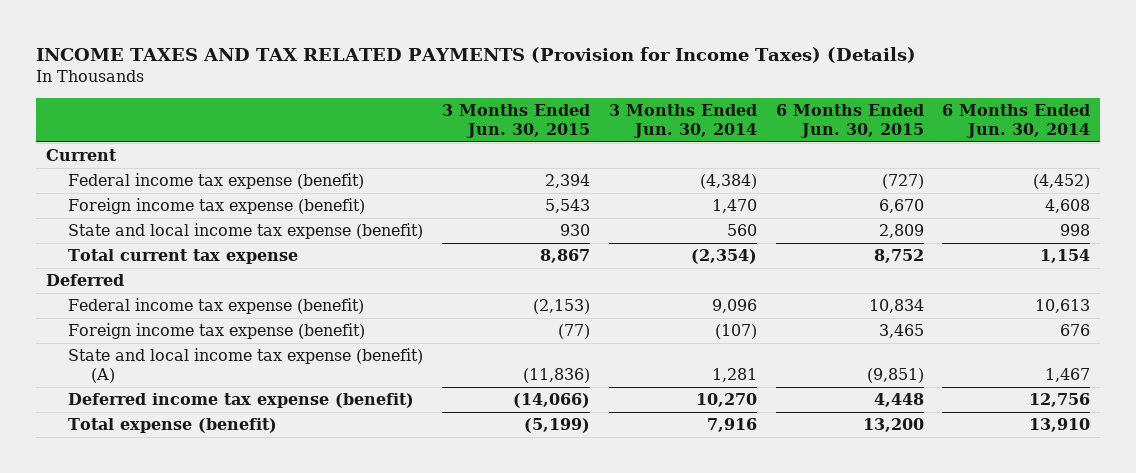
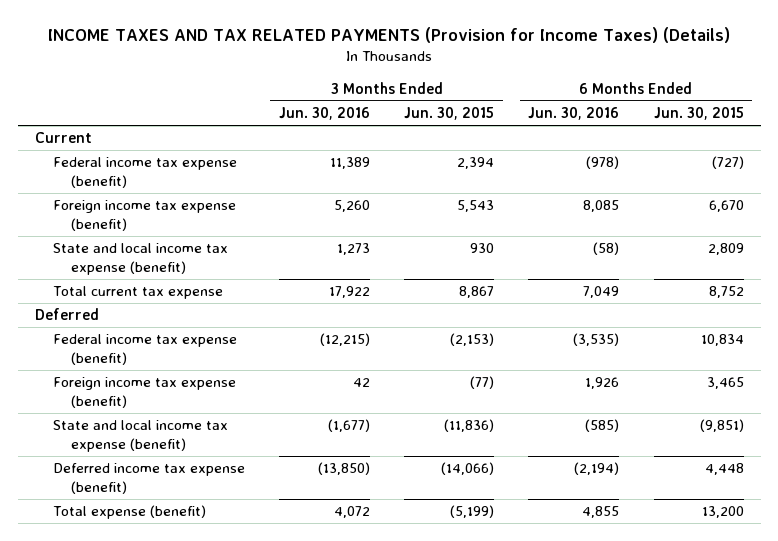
[608,104,757,138] 3 Months Ended Jun. 30, 2014 -> none
[942,104,1091,138] 6 Months Ended Jun. 30, 2014 -> none
none -> [278,107,370,121] Jun. 30, 2016
none -> [528,107,620,121] Jun. 30, 2016
[68,348,424,383] State and local income tax expense (benefit) (A) -> [52,420,228,452] State and local income tax expense (benefit)

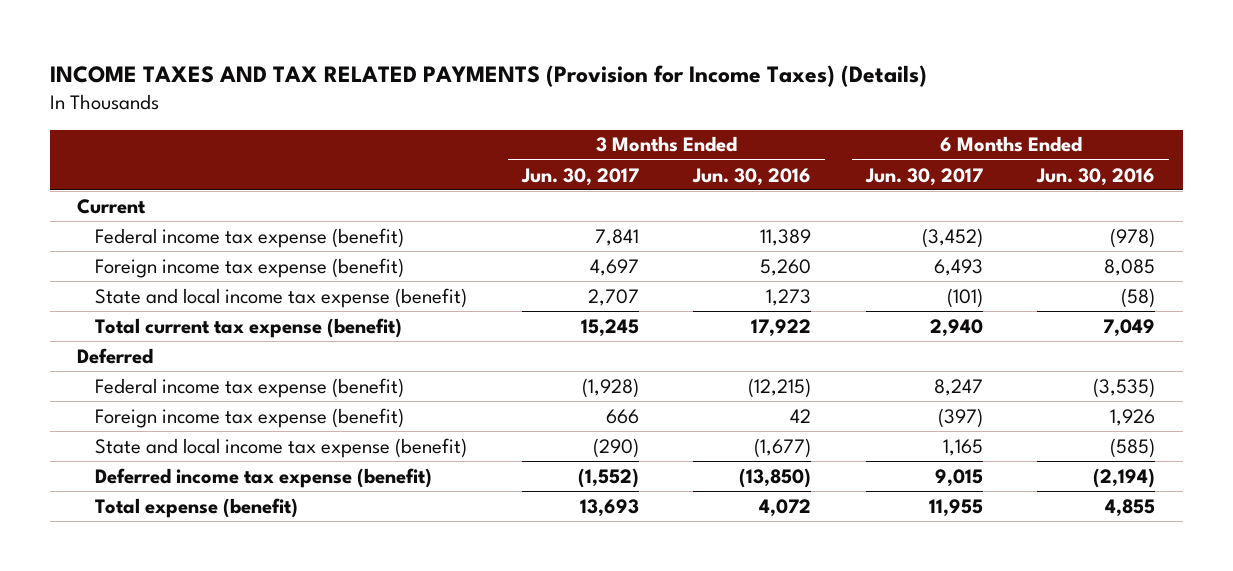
[404,107,495,121] Jun. 30, 2015 -> none
[653,107,744,121] Jun. 30, 2015 -> none
none -> [520,167,639,186] Jun. 30, 2017
none -> [864,167,983,186] Jun. 30, 2017
[52,286,223,300] Total current tax expense -> [95,317,403,338] Total current tax expense (benefit)

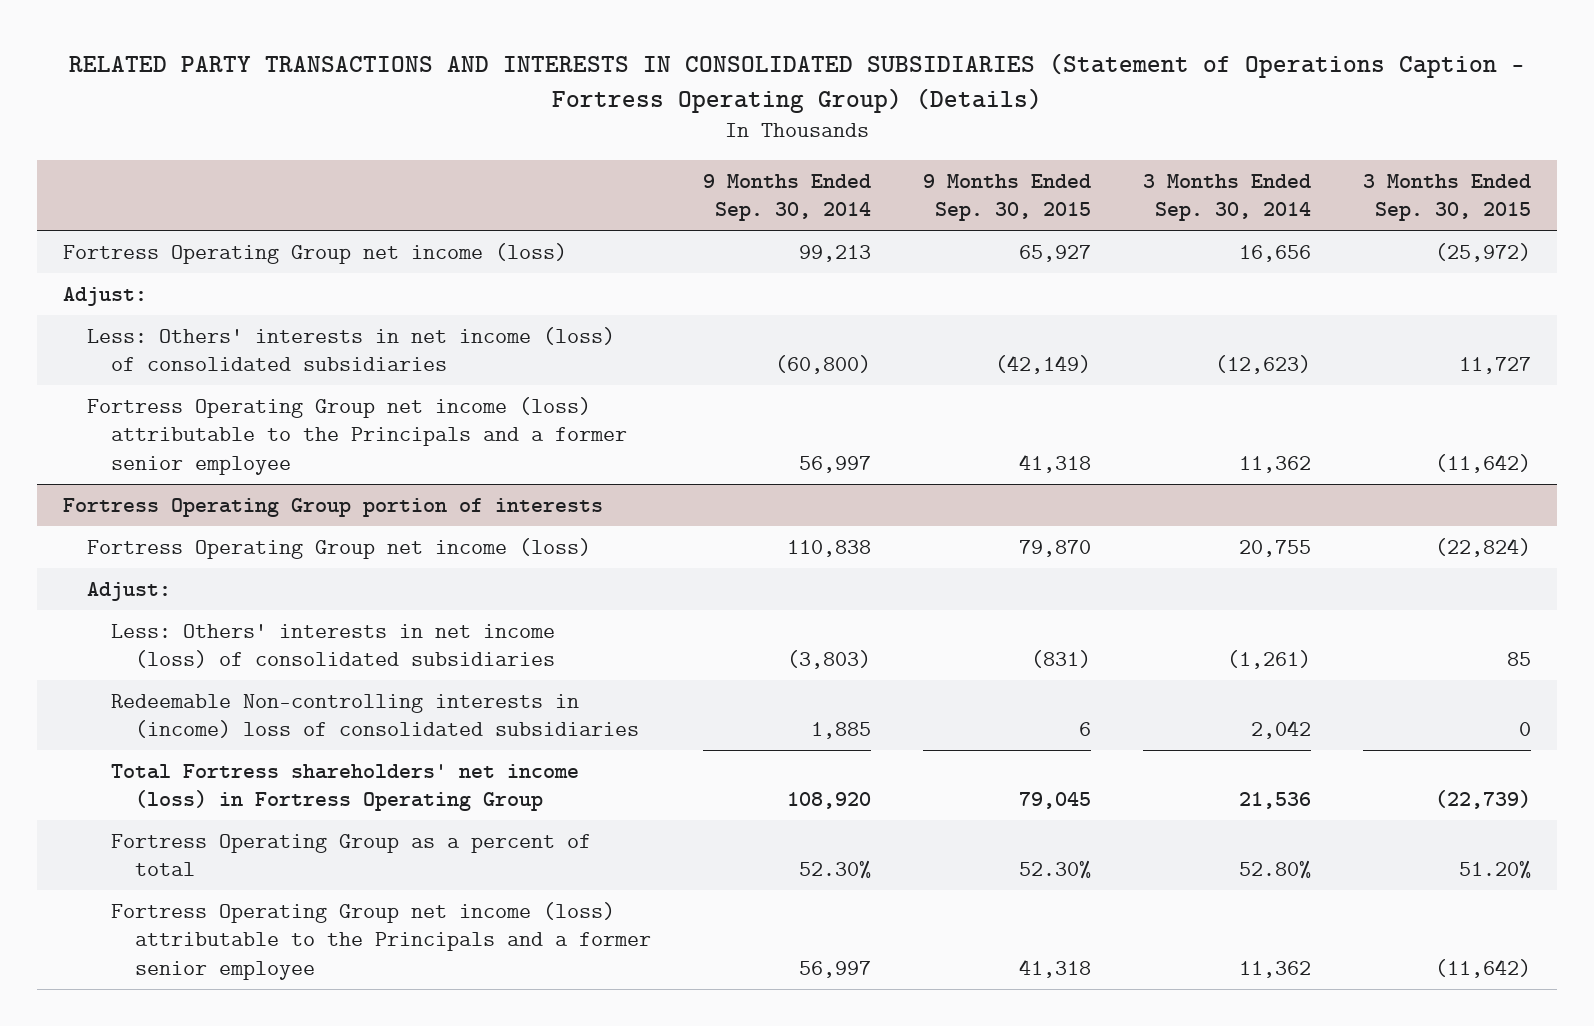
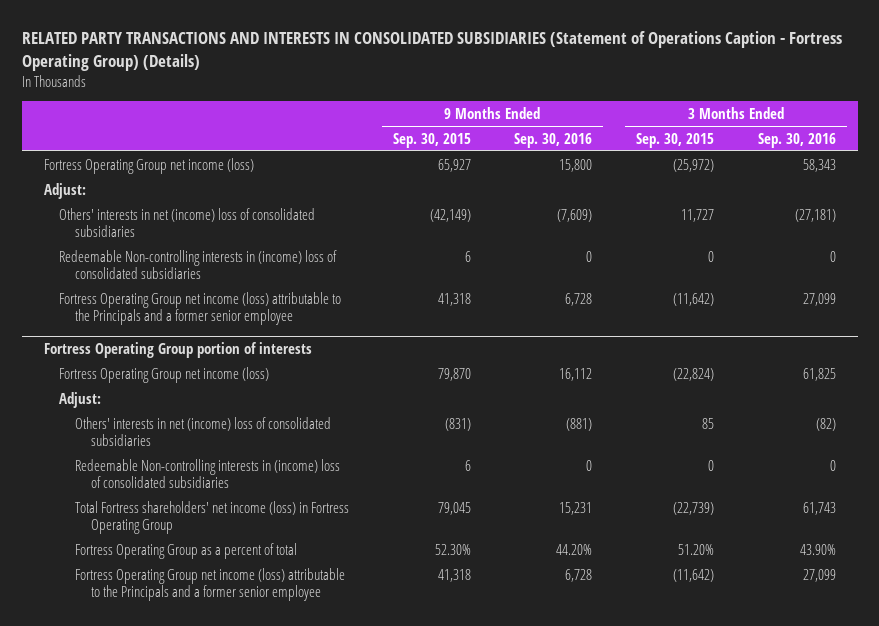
[702,173,871,222] 9 Months Ended Sep. 30, 2014 -> none
[1143,173,1312,222] 3 Months Ended Sep. 30, 2014 -> none
none -> [514,132,593,148] Sep. 30, 2016
none -> [757,132,836,148] Sep. 30, 2016
[86,326,615,372] Less: Others' interests in net income (loss) of consolidated subsidiaries -> [59,207,316,237] Others' interests in net (income) loss of consolidated subsidiaries
none -> [59,249,338,279] Redeemable Non-controlling interests in (income) loss of consolidated subsidiaries
[110,623,555,669] Less: Others' interests in net income (loss) of consolidated subsidiaries -> [74,416,331,446] Others' interests in net (income) loss of consolidated subsidiaries

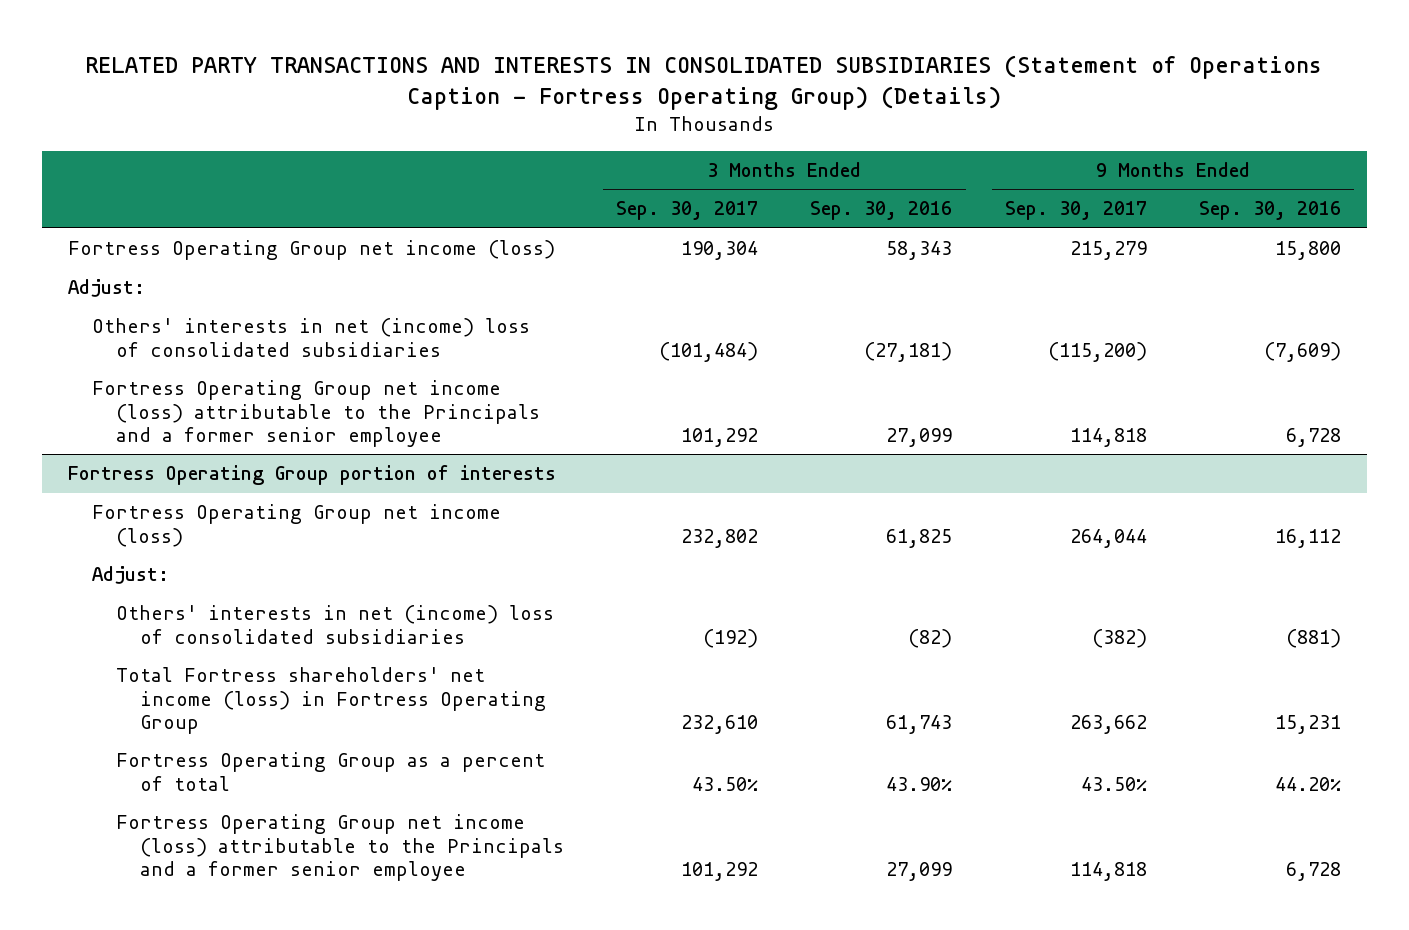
[392,132,471,148] Sep. 30, 2015 -> none
[636,132,715,148] Sep. 30, 2015 -> none
none -> [616,201,759,221] Sep. 30, 2017
none -> [1004,201,1147,221] Sep. 30, 2017
[59,249,338,279] Redeemable Non-controlling interests in (income) loss of consolidated subsidiaries -> none
[74,458,340,488] Redeemable Non-controlling interests in (income) loss of consolidated subsidiaries -> none

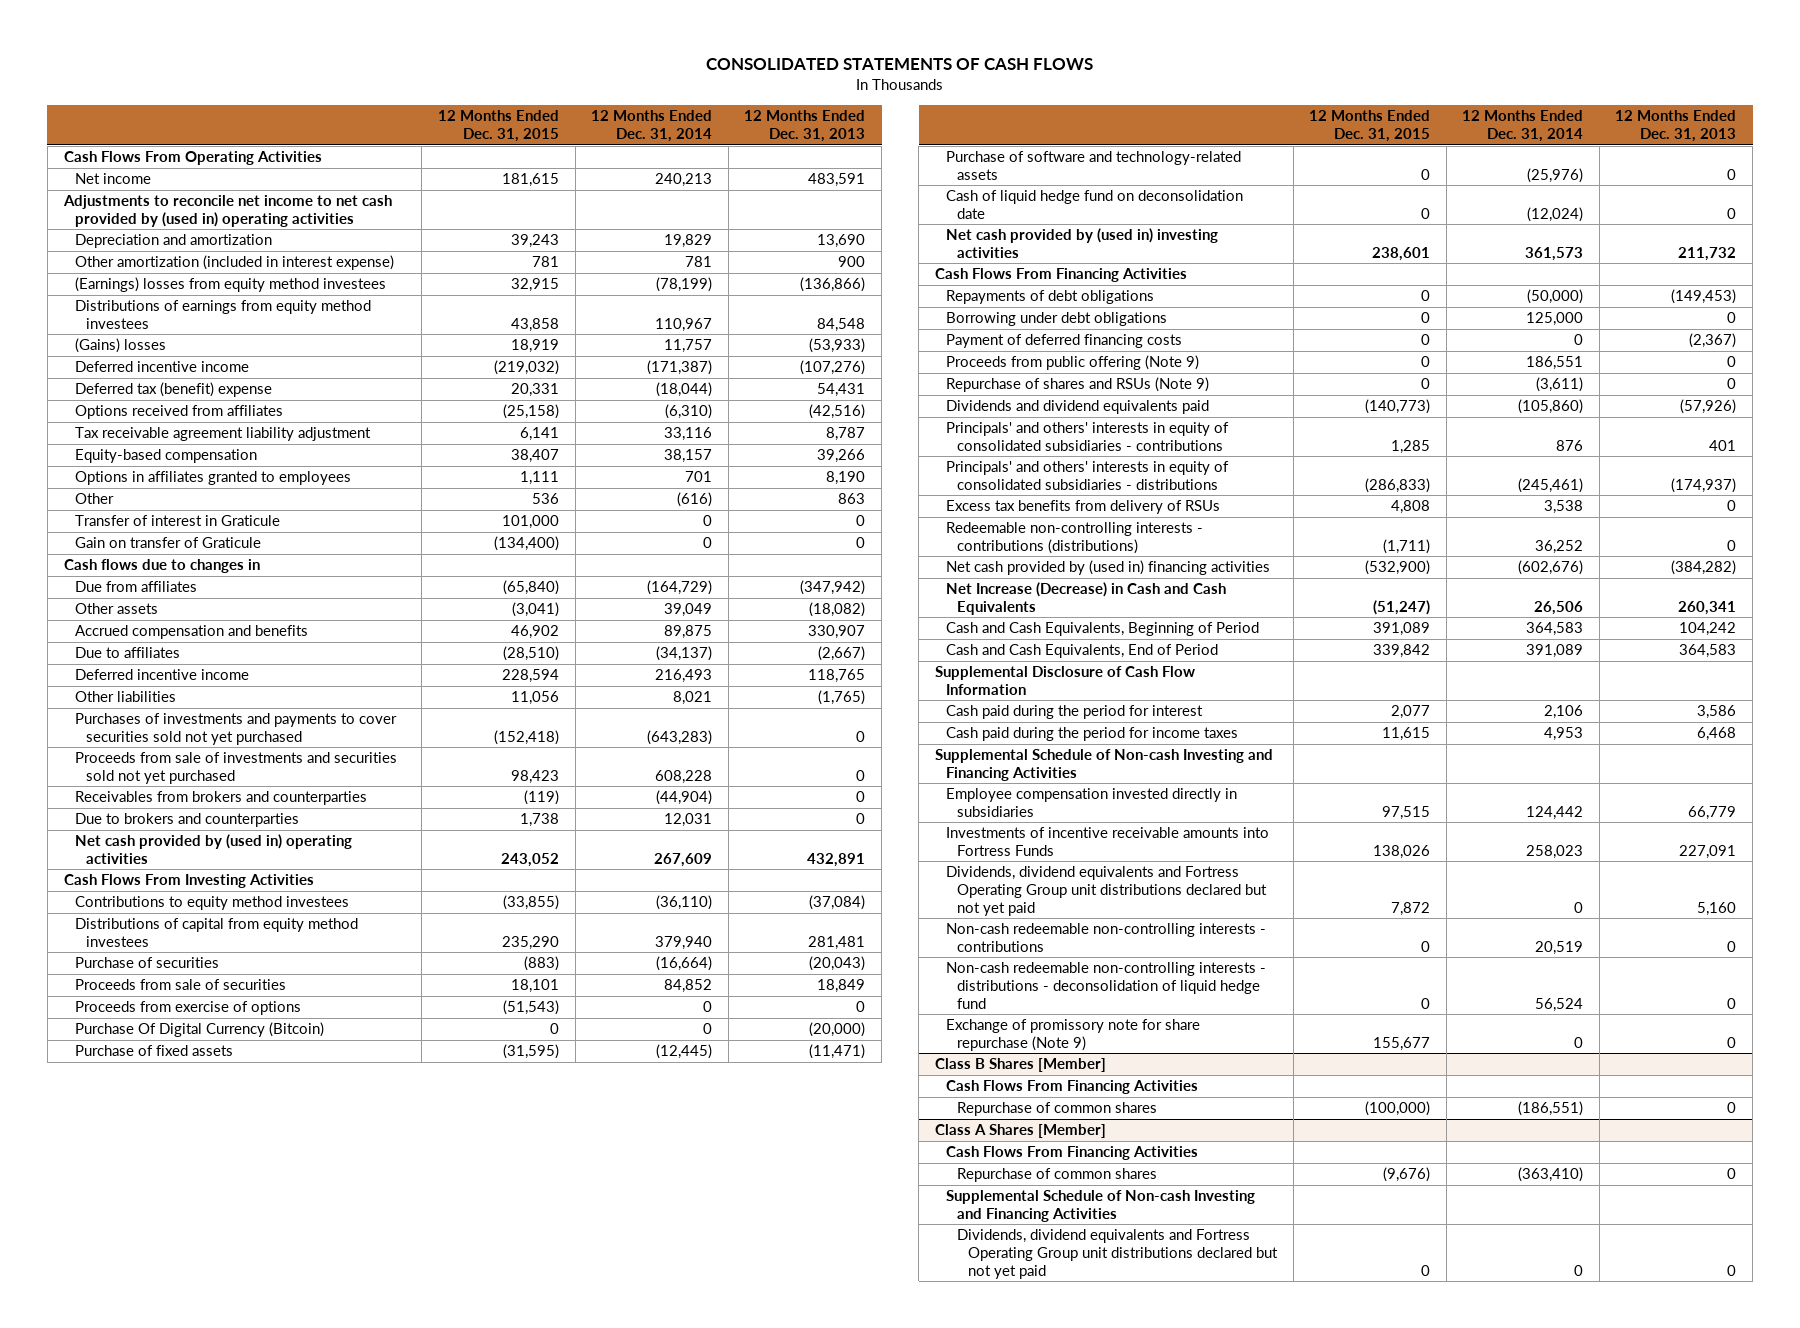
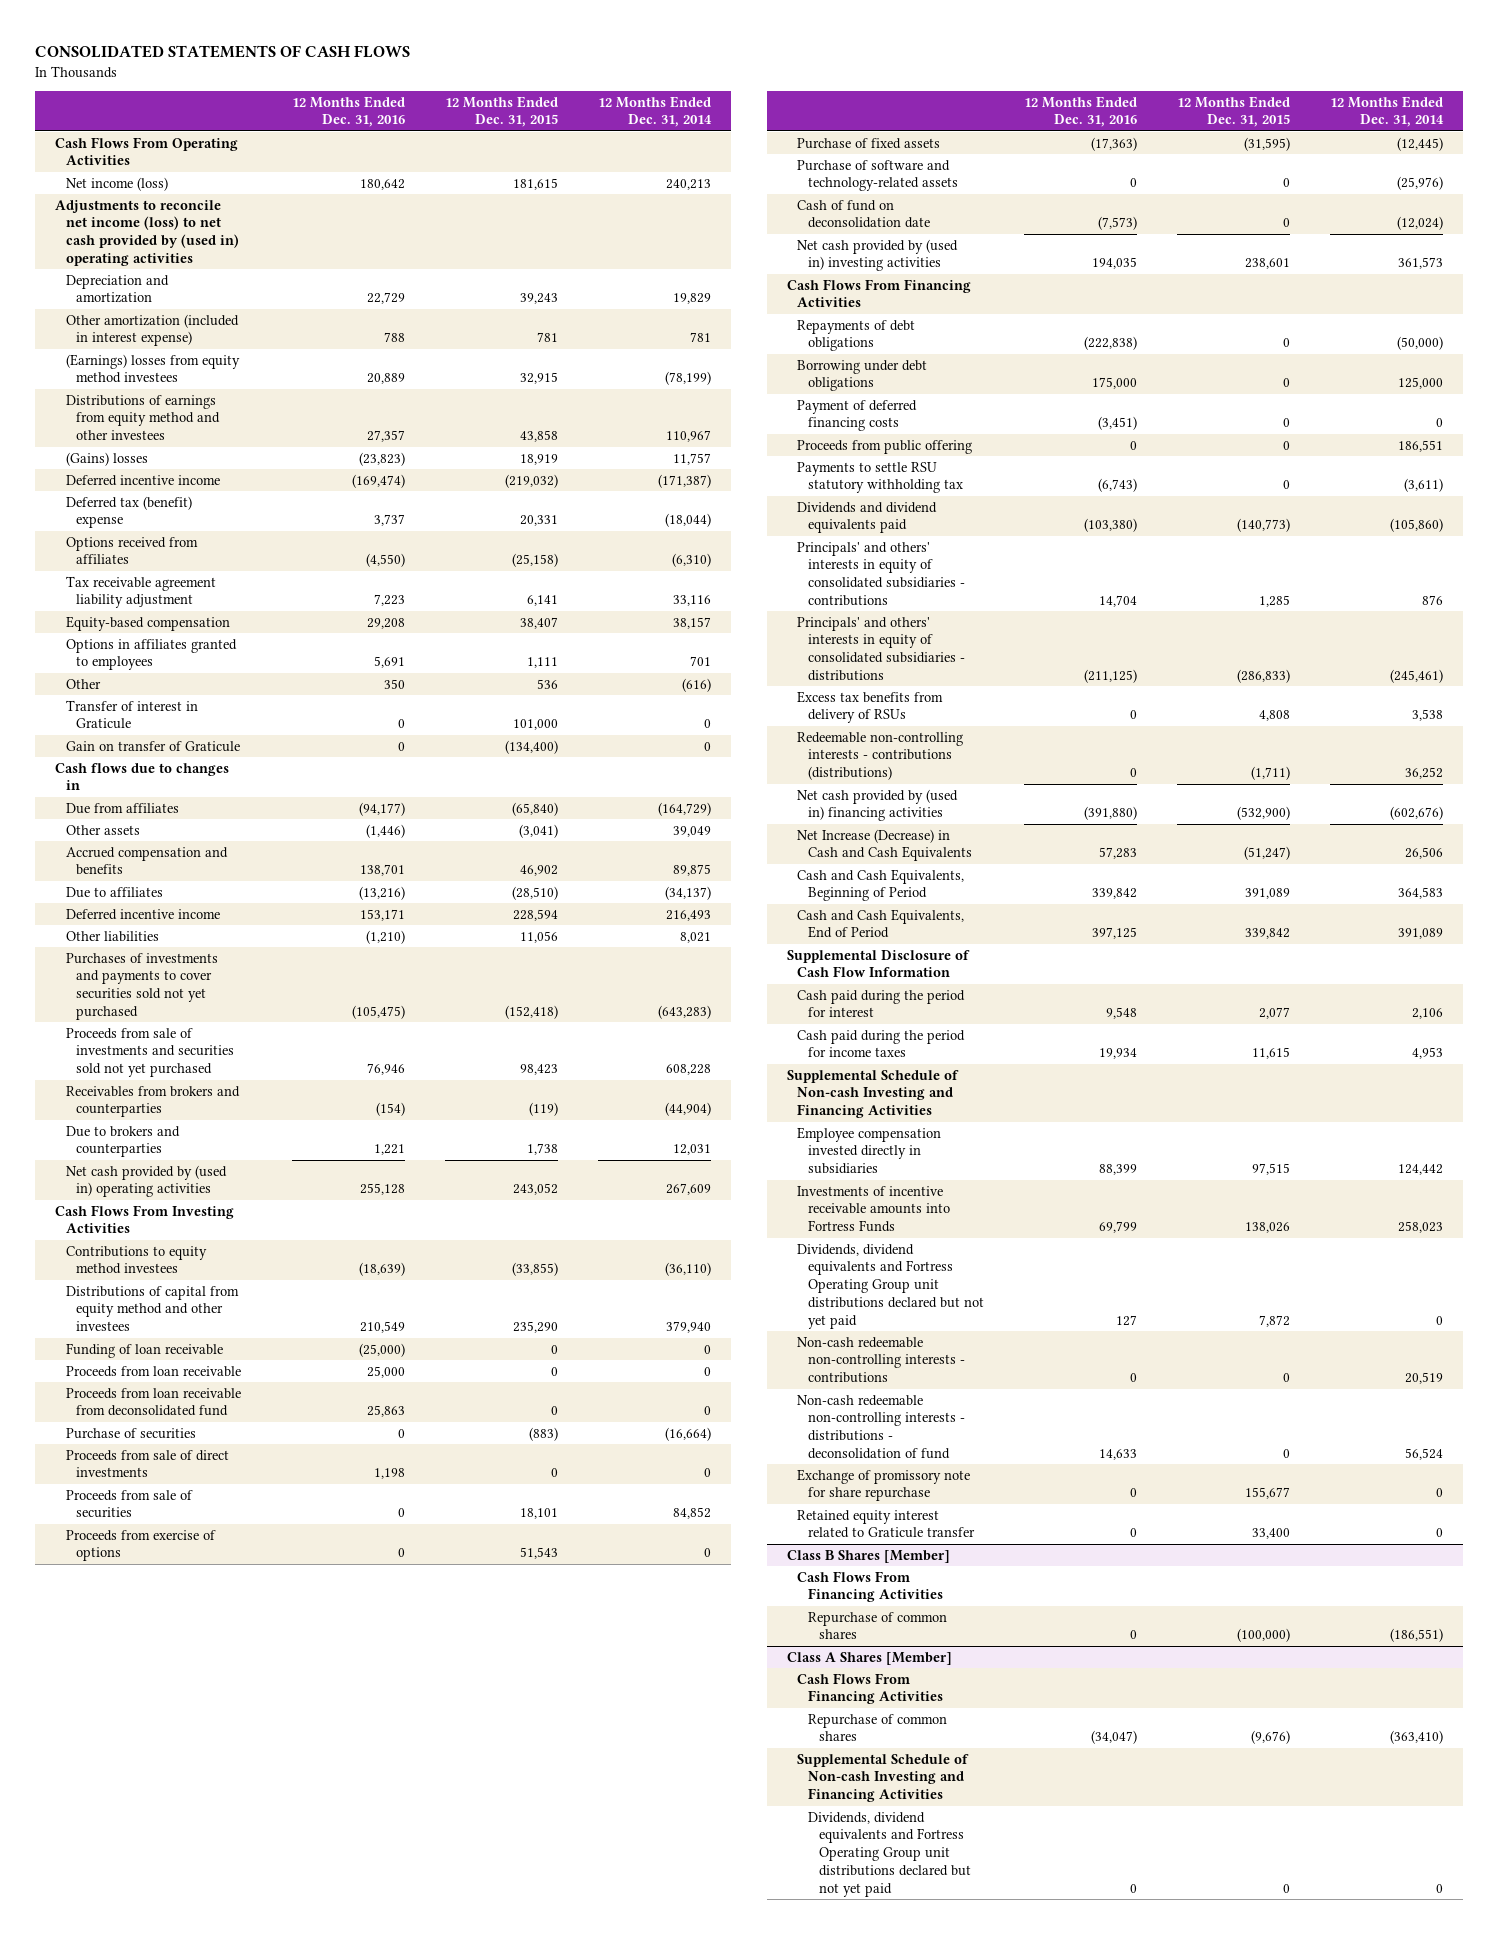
[744,110,866,143] 12 Months Ended Dec. 31, 2013 -> none
none -> [292,95,406,128] 12 Months Ended Dec. 31, 2016
[74,173,151,185] Net income -> [65,176,168,191] Net income (loss)
[62,195,392,227] Adjustments to reconcile net income to net cash provided by (used in) operating activities -> [54,199,239,266] Adjustments to reconcile net income (loss) to net cash provided by (used in) operating activities
[74,300,371,329] Distributions of earnings from equity method investees -> [65,394,221,441] Distributions of earnings from equity method and other investees
[74,918,358,947] Distributions of capital from equity method investees -> [65,1285,239,1332] Distributions of capital from equity method and other investees
none -> [65,1342,223,1358] Funding of loan receivable
none -> [65,1365,241,1377] Proceeds from loan receivable
none -> [65,1387,241,1417] Proceeds from loan receivable from deconsolidated fund
none -> [65,1449,229,1478] Proceeds from sale of direct investments
[74,1022,324,1038] Purchase Of Digital Currency (Bitcoin) -> none
[503,1000,560,1016] (51,543) -> [520,1547,559,1560] 51,543
[945,190,1243,219] Cash of liquid hedge fund on deconsolidation date -> [797,199,931,229] Cash of fund on deconsolidation date
[945,355,1199,371] Proceeds from public offering (Note 9) -> [797,439,973,454] Proceeds from public offering
[945,377,1209,393] Repurchase of shares and RSUs (Note 9) -> [797,461,964,494] Payments to settle RSU statutory withholding tax
[945,962,1266,1009] Non-cash redeemable non-controlling interests - distributions - deconsolidation of liquid hedge fund -> [797,1394,966,1459] Non-cash redeemable non-controlling interests - distributions - deconsolidation of fund
[945,1019,1200,1051] Exchange of promissory note for share repurchase (Note 9) -> [797,1468,971,1502] Exchange of promissory note for share repurchase
none -> [797,1509,976,1539] Retained equity interest related to Graticule transfer

